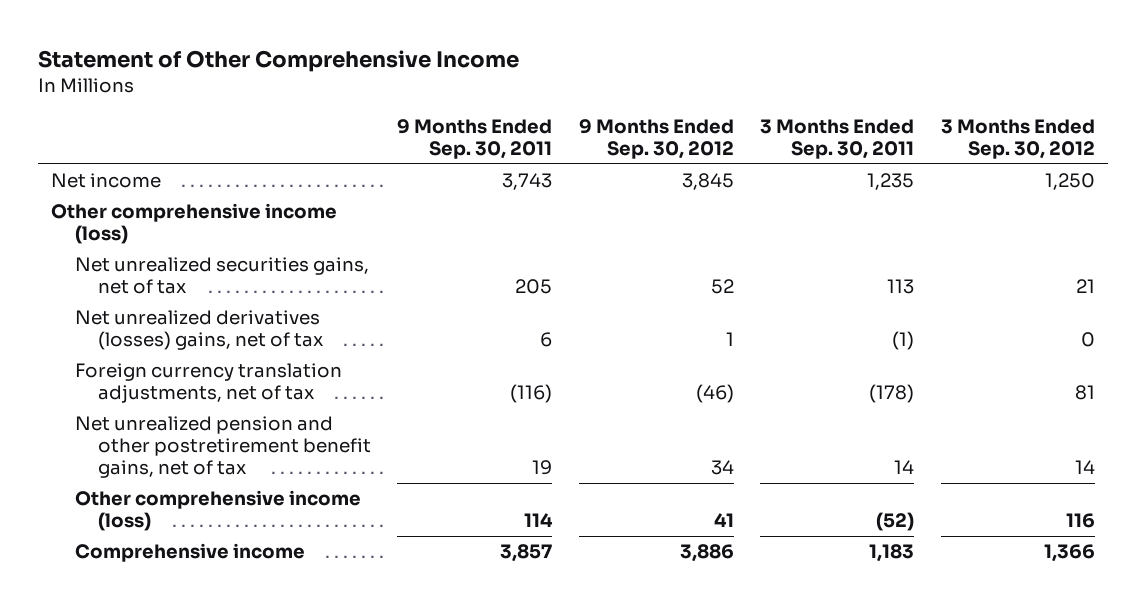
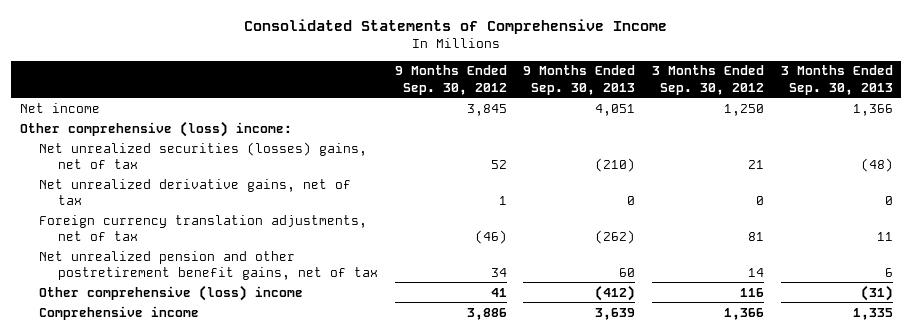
[37,49,519,72] Statement of Other Comprehensive Income -> [244,19,668,35] Consolidated Statements of Comprehensive Income
[397,119,553,160] 9 Months Ended Sep. 30, 2011 -> none
[760,119,915,160] 3 Months Ended Sep. 30, 2011 -> none
none -> [523,65,636,95] 9 Months Ended Sep. 30, 2013
none -> [780,65,893,95] 3 Months Ended Sep. 30, 2013
[51,203,338,245] Other comprehensive income (loss) -> [19,120,292,137] Other comprehensive (loss) income:
[74,257,369,295] Net unrealized securities gains, net of tax -> [38,141,367,169] Net unrealized securities (losses) gains, net of tax
[74,310,323,351] Net unrealized derivatives (losses) gains, net of tax -> [38,178,351,205] Net unrealized derivative gains, net of tax
[74,490,361,532] Other comprehensive income (loss) -> [38,284,303,301] Other comprehensive (loss) income

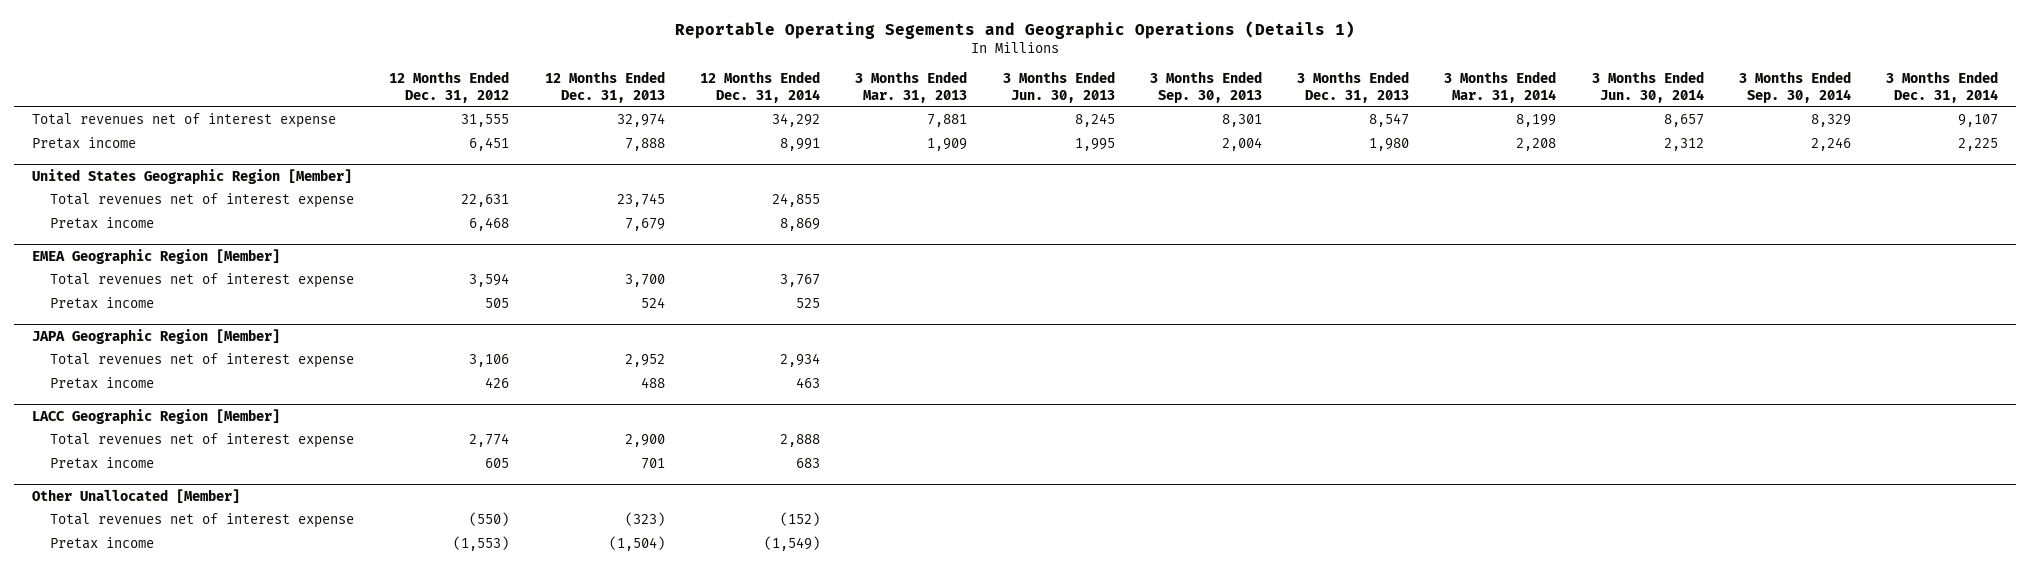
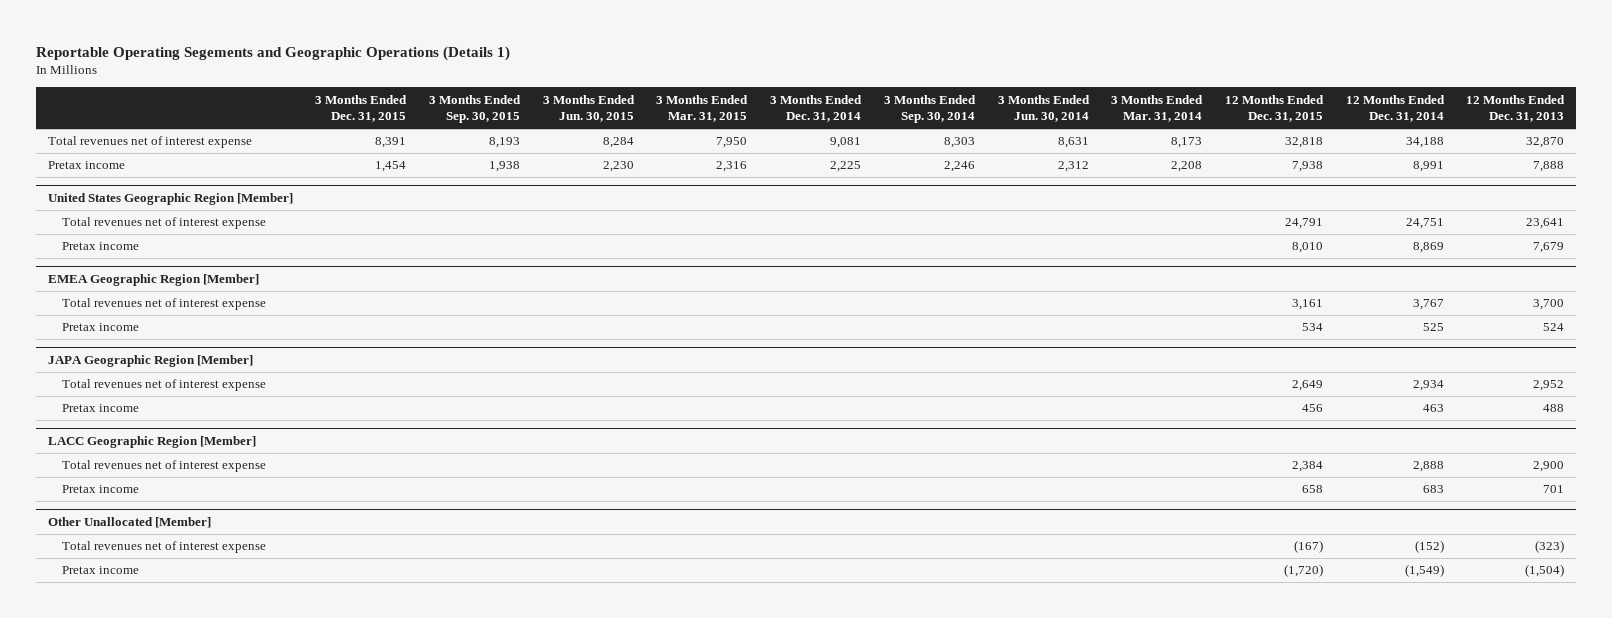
[389,70,510,103] 12 Months Ended Dec. 31, 2012 -> none
[855,70,968,103] 3 Months Ended Mar. 31, 2013 -> none
[1002,70,1115,103] 3 Months Ended Jun. 30, 2013 -> none
[1149,70,1262,103] 3 Months Ended Sep. 30, 2013 -> none
[1297,70,1410,103] 3 Months Ended Dec. 31, 2013 -> none
none -> [315,94,408,123] 3 Months Ended Dec. 31, 2015
none -> [429,94,522,124] 3 Months Ended Sep. 30, 2015
none -> [542,94,635,123] 3 Months Ended Jun. 30, 2015
none -> [656,94,749,123] 3 Months Ended Mar. 31, 2015
none -> [1225,94,1325,123] 12 Months Ended Dec. 31, 2015
[616,113,665,128] 32,974 -> [1526,137,1565,149] 32,870
[772,113,821,128] 34,292 -> [1405,137,1444,149] 34,188
[1516,114,1557,128] 8,199 -> [1171,137,1203,149] 8,173
[1663,114,1704,128] 8,657 -> [1057,137,1089,149] 8,631
[1810,114,1851,128] 8,329 -> [943,137,975,149] 8,303
[1958,114,1999,128] 9,107 -> [830,137,862,149] 9,081
[616,193,665,208] 23,745 -> [1526,218,1565,230] 23,641
[772,193,821,208] 24,855 -> [1405,218,1444,230] 24,751

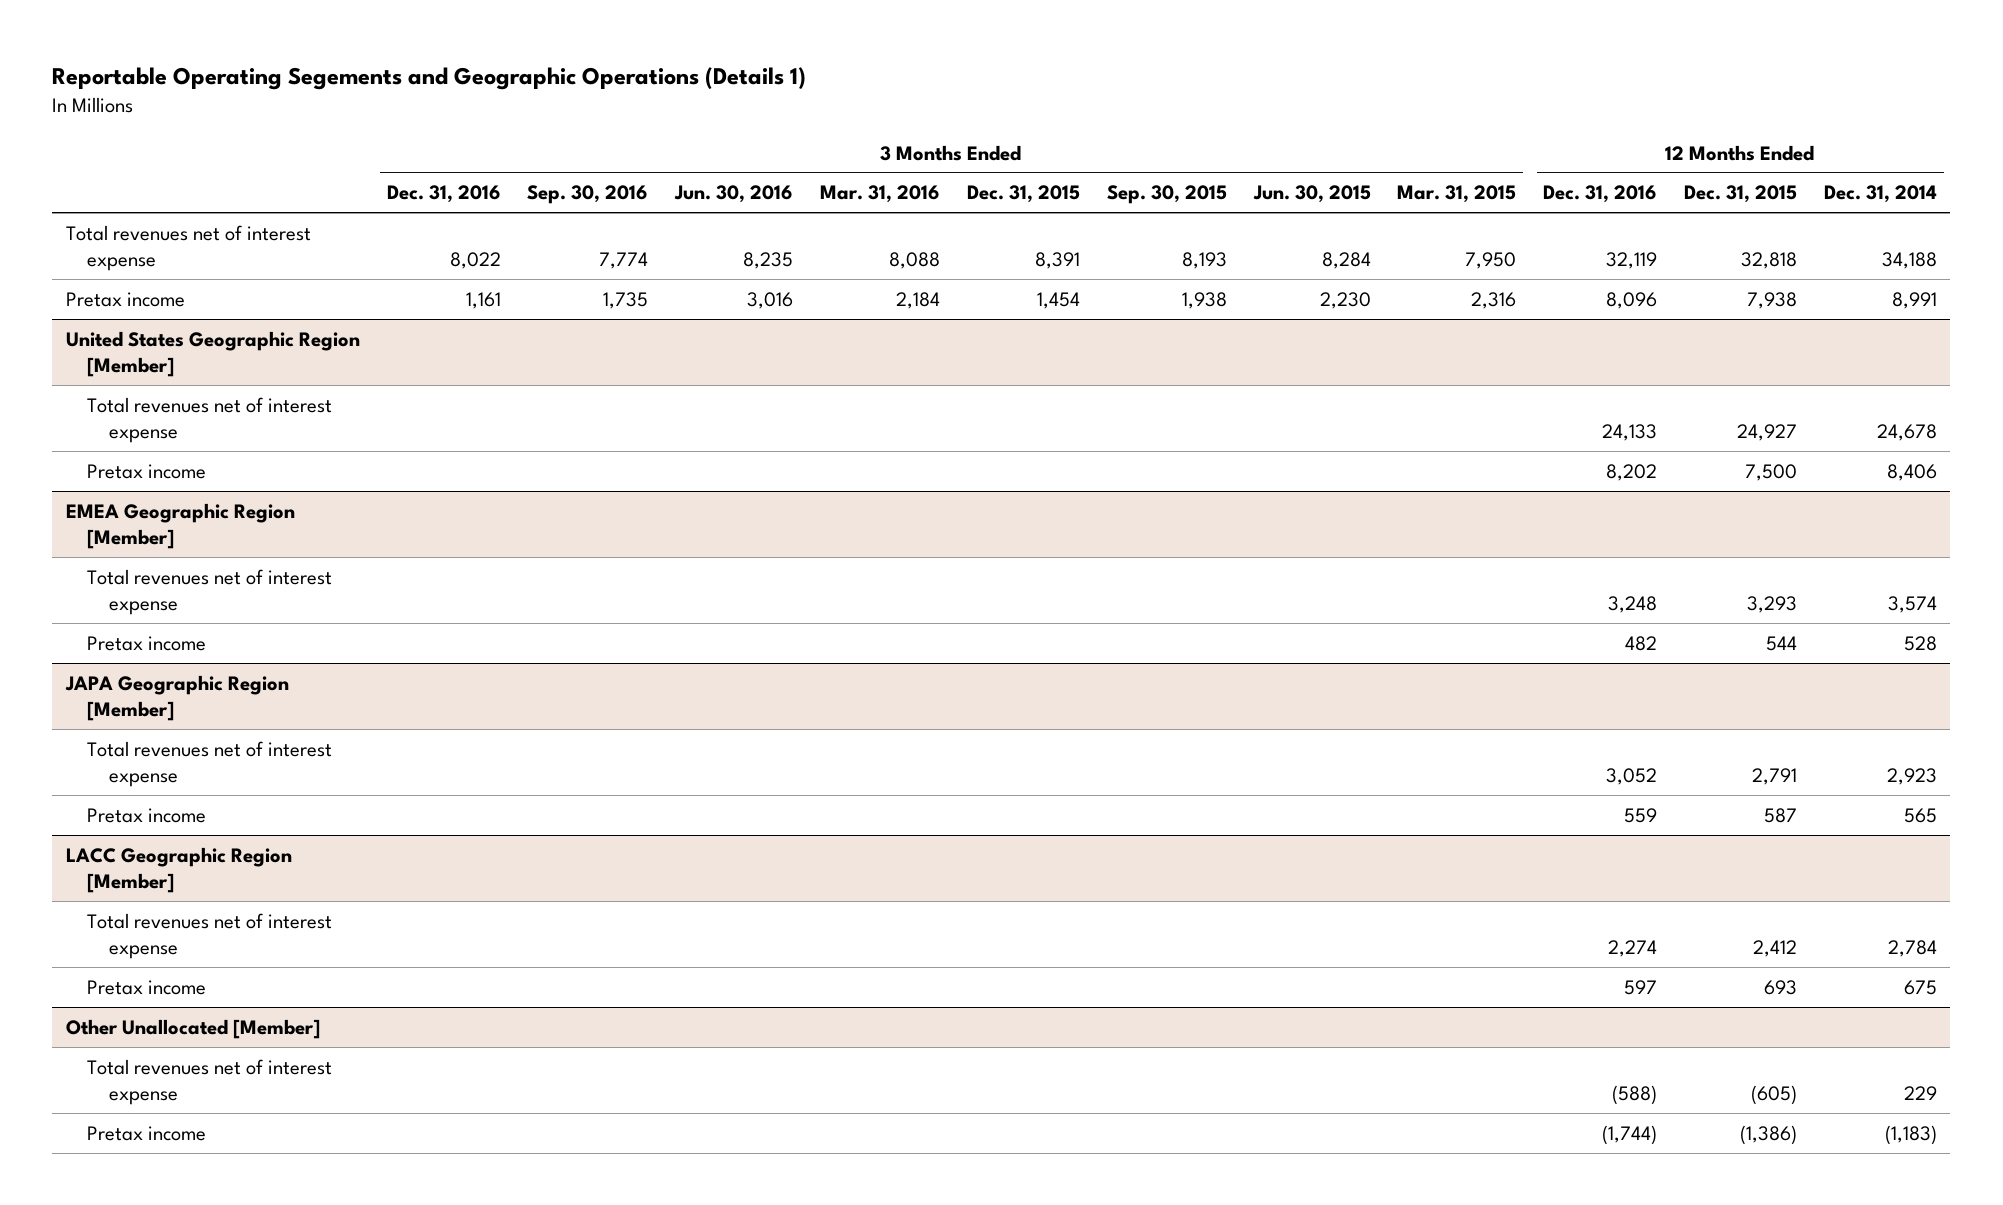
[770,94,863,123] 3 Months Ended Dec. 31, 2014 -> none
[883,94,976,124] 3 Months Ended Sep. 30, 2014 -> none
[997,94,1090,123] 3 Months Ended Jun. 30, 2014 -> none
[1111,94,1204,123] 3 Months Ended Mar. 31, 2014 -> none
[1466,94,1566,123] 12 Months Ended Dec. 31, 2013 -> none
none -> [386,185,501,204] Dec. 31, 2016
none -> [527,185,649,205] Sep. 30, 2016
none -> [674,185,794,204] Jun. 30, 2016
none -> [820,185,941,204] Mar. 31, 2016
none -> [1543,185,1658,204] Dec. 31, 2016
[1285,218,1324,230] 24,791 -> [1737,424,1798,442] 24,927
[1405,218,1444,230] 24,751 -> [1876,424,1937,442] 24,678
[1292,242,1324,254] 8,010 -> [1745,463,1798,481] 7,500
[1412,242,1444,254] 8,869 -> [1886,463,1937,481] 8,406
[1292,299,1324,311] 3,161 -> [1747,596,1798,614] 3,293
[1412,299,1444,311] 3,767 -> [1887,596,1937,614] 3,574
[1302,323,1324,332] 534 -> [1766,635,1798,651] 544
[1422,323,1444,332] 525 -> [1903,635,1937,651] 528
[1292,380,1324,392] 2,649 -> [1752,768,1798,786] 2,791
[1412,380,1444,392] 2,934 -> [1886,768,1937,786] 2,923
[1302,404,1324,413] 456 -> [1764,807,1798,823] 587
[1422,404,1444,413] 463 -> [1903,807,1937,823] 565
[1292,461,1324,473] 2,384 -> [1753,940,1798,958] 2,412
[1412,461,1444,473] 2,888 -> [1887,940,1937,958] 2,784
[1302,485,1324,494] 658 -> [1764,979,1798,995] 693
[1422,485,1444,494] 683 -> [1903,979,1937,995] 675
[1294,540,1324,554] (167) -> [1751,1085,1798,1106] (605)
[1414,540,1444,554] (152) -> [1903,1086,1937,1101] 229
[1284,564,1324,578] (1,720) -> [1740,1124,1798,1145] (1,386)
[1404,564,1444,578] (1,549) -> [1884,1124,1937,1145] (1,183)

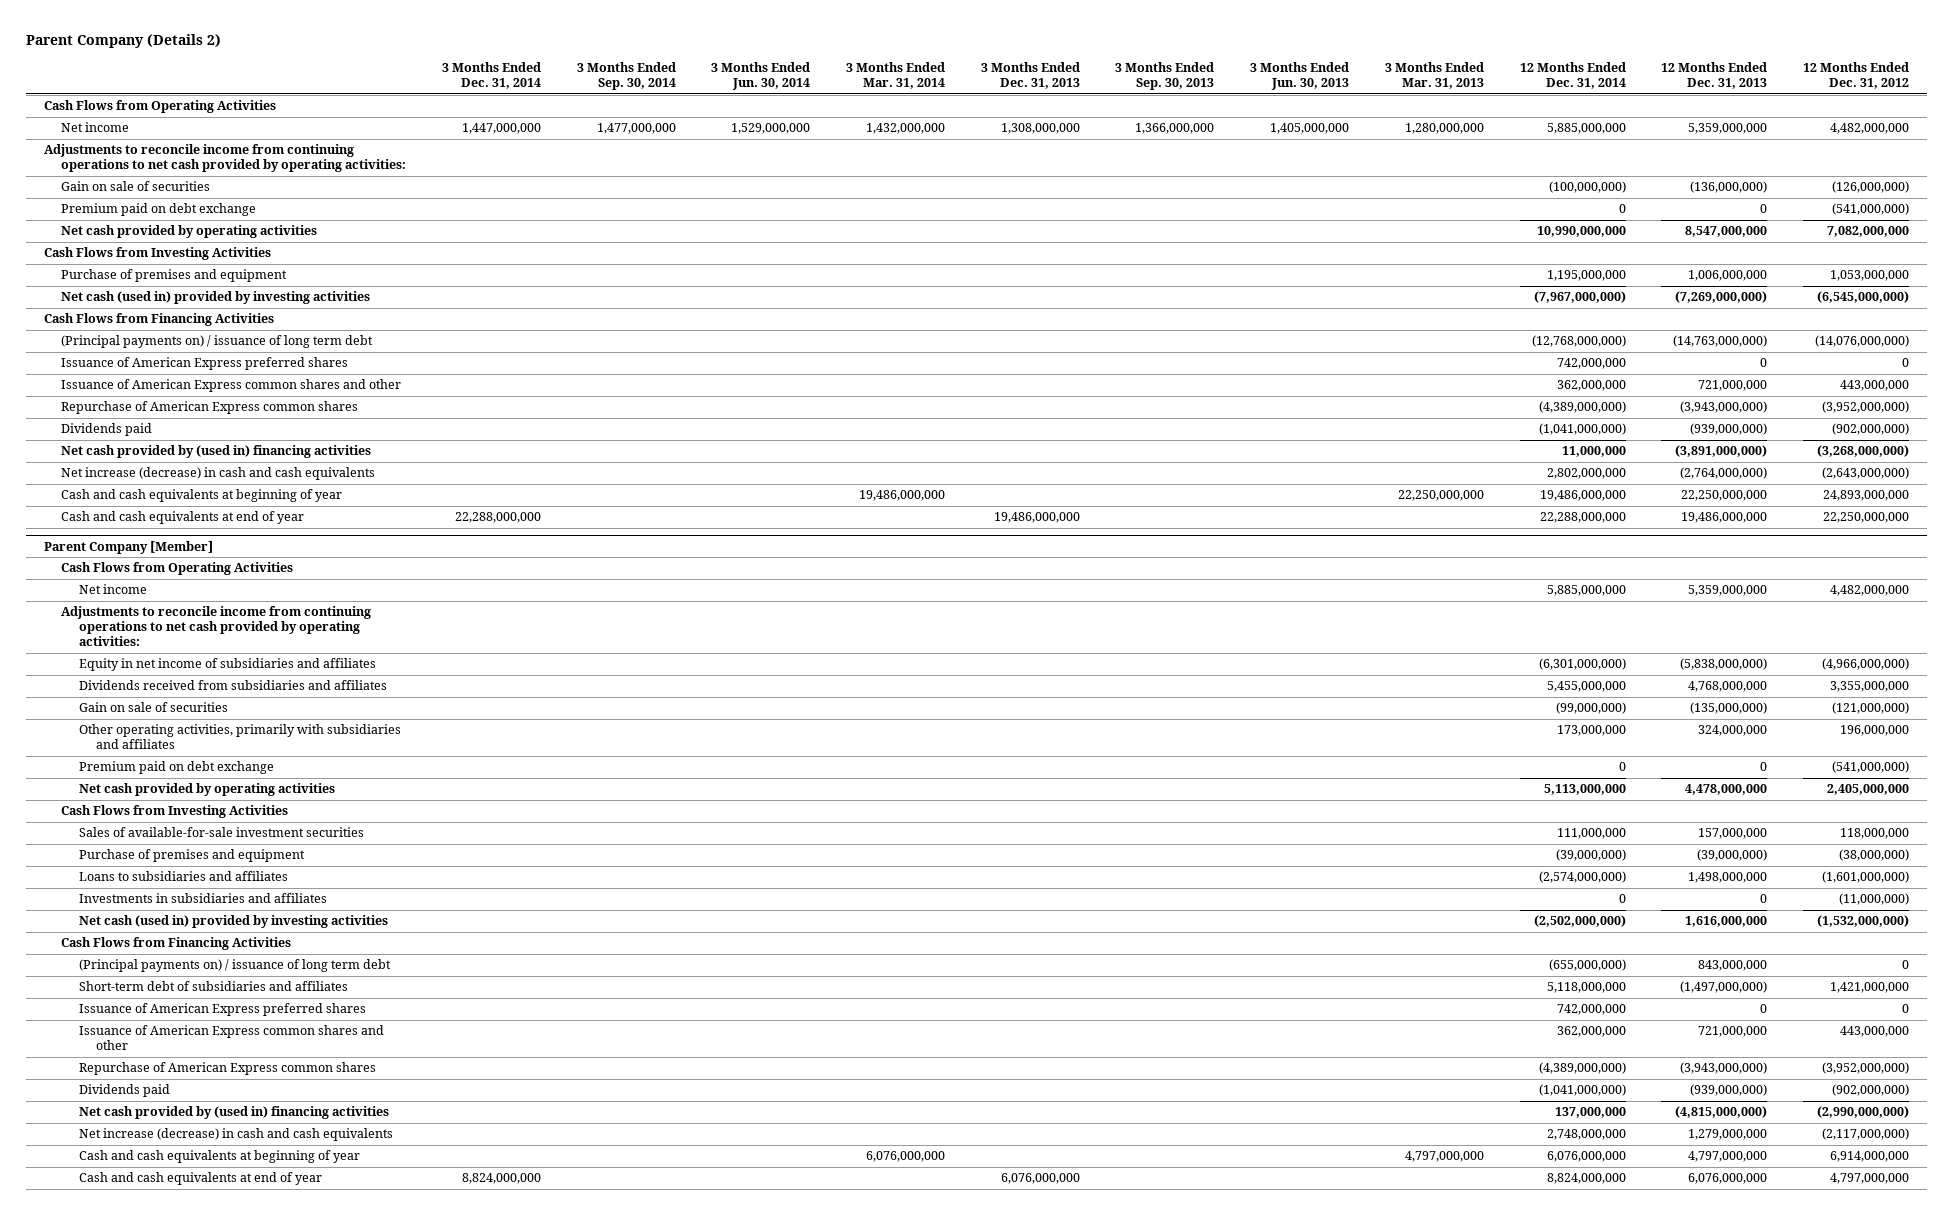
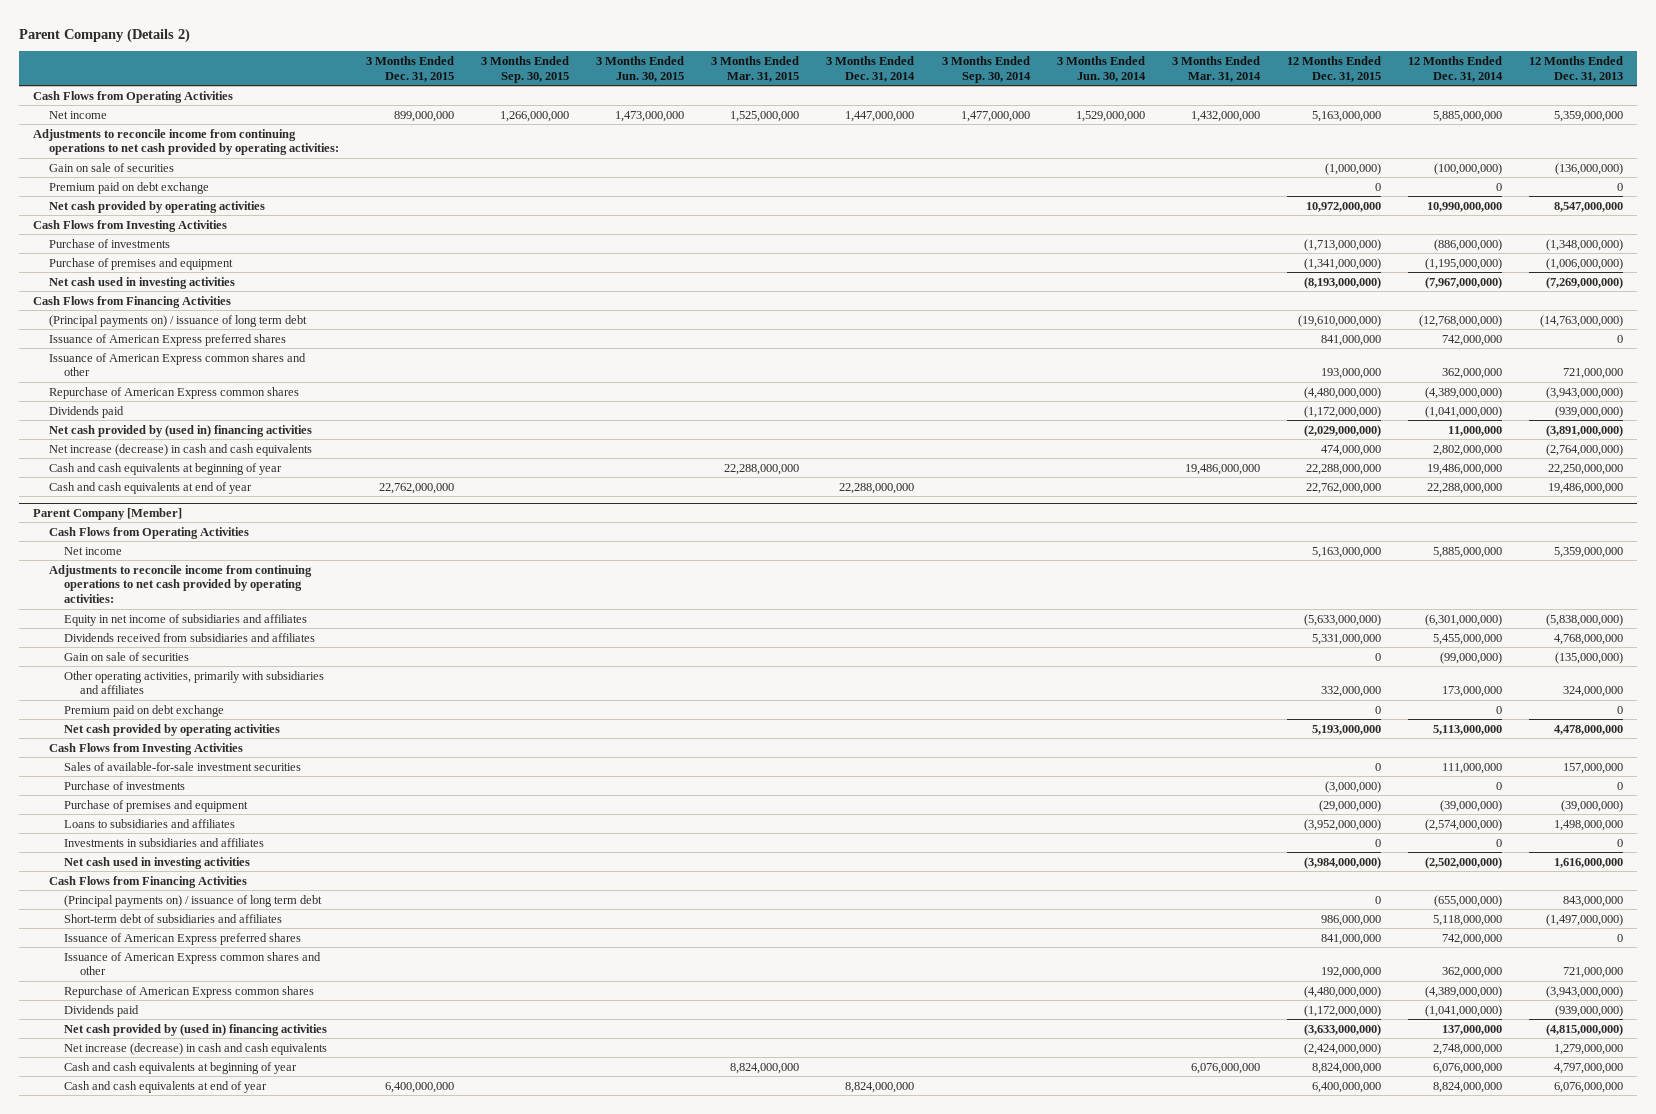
[980,62,1080,90] 3 Months Ended Dec. 31, 2013 -> none
[1115,62,1215,91] 3 Months Ended Sep. 30, 2013 -> none
[1250,62,1350,91] 3 Months Ended Jun. 30, 2013 -> none
[1384,62,1484,90] 3 Months Ended Mar. 31, 2013 -> none
[1803,62,1910,90] 12 Months Ended Dec. 31, 2012 -> none
none -> [365,55,454,82] 3 Months Ended Dec. 31, 2015
none -> [480,55,569,83] 3 Months Ended Sep. 30, 2015
none -> [596,55,685,82] 3 Months Ended Jun. 30, 2015
none -> [711,55,800,82] 3 Months Ended Mar. 31, 2015
none -> [1287,55,1382,82] 12 Months Ended Dec. 31, 2015
none -> [48,238,170,248] Purchase of investments
[1546,270,1626,282] 1,195,000,000 -> [1425,257,1503,270] (1,195,000,000)
[1688,270,1768,282] 1,006,000,000 -> [1546,257,1624,270] (1,006,000,000)
[61,291,371,305] Net cash (used in) provided by investing activities -> [48,276,235,289] Net cash used in investing activities
none -> [64,780,186,790] Purchase of investments
[78,915,388,929] Net cash (used in) provided by investing activities -> [64,856,251,869] Net cash used in investing activities

